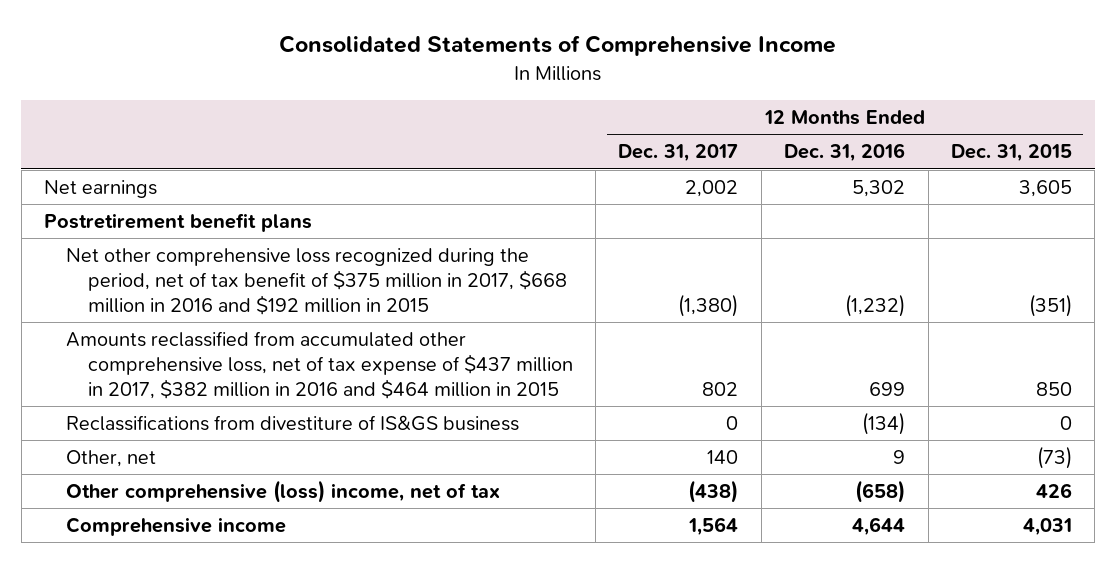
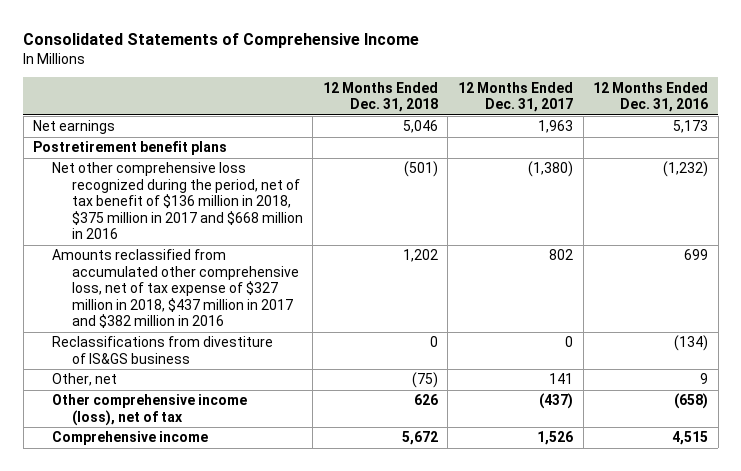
[950,144,1072,163] Dec. 31, 2015 -> none
none -> [322,81,438,113] 12 Months Ended Dec. 31, 2018
[685,180,739,198] 2,002 -> [537,120,573,134] 1,963
[852,180,906,198] 5,302 -> [673,120,709,134] 5,173
[65,248,567,315] Net other comprehensive loss recognized during the period, net of tax benefit of $375 million in 2017, $668 million in 2016 and $192 million in 2015 -> [52,162,303,240] Net other comprehensive loss recognized during the period, net of tax benefit of $136 million in 2018, $375 million in 2017 and $668 million in 2016
[65,331,573,399] Amounts reclassified from accumulated other comprehensive loss, net of tax expense of $437 million in 2017, $382 million in 2016 and $464 million in 2015 -> [52,249,299,329] Amounts reclassified from accumulated other comprehensive loss, net of tax expense of $327 million in 2018, $437 million in 2017 and $382 million in 2016
[707,450,739,465] 140 -> [548,373,573,385] 141
[65,480,500,504] Other comprehensive (loss) income, net of tax -> [52,394,248,426] Other comprehensive income (loss), net of tax
[688,480,739,504] (438) -> [538,393,573,410] (437)
[688,517,739,537] 1,564 -> [536,431,573,446] 1,526
[852,517,906,537] 4,644 -> [672,431,709,446] 4,515

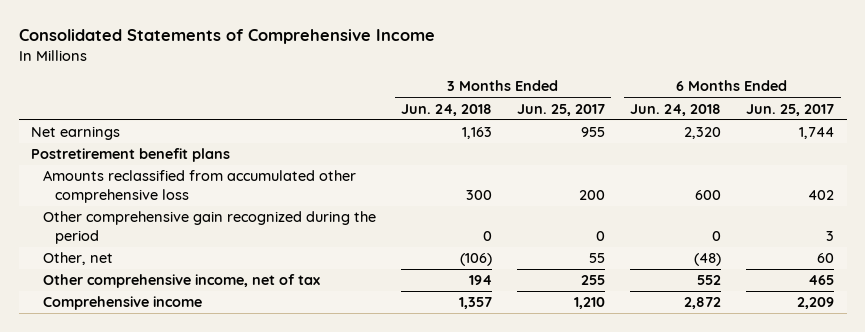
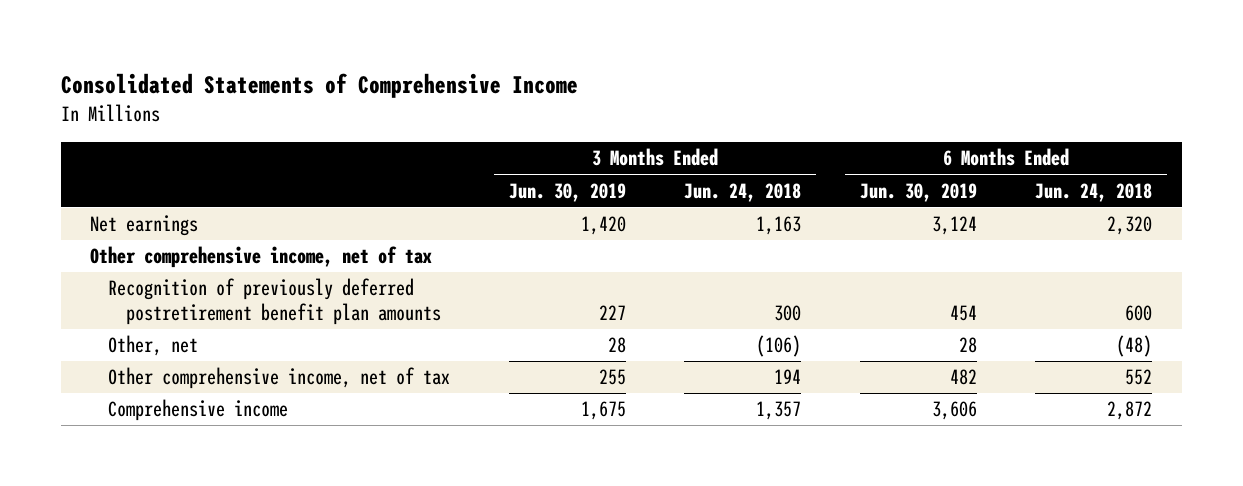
[517,103,606,116] Jun. 25, 2017 -> none
[746,103,835,116] Jun. 25, 2017 -> none
none -> [508,182,626,202] Jun. 30, 2019
none -> [859,182,977,202] Jun. 30, 2019
[31,148,231,163] Postretirement benefit plans -> none
[42,211,376,244] Other comprehensive gain recognized during the period -> none
none -> [90,246,433,269] Other comprehensive income, net of tax
[42,170,356,203] Amounts reclassified from accumulated other comprehensive loss -> [108,278,441,325] Recognition of previously deferred postretirement benefit plan amounts

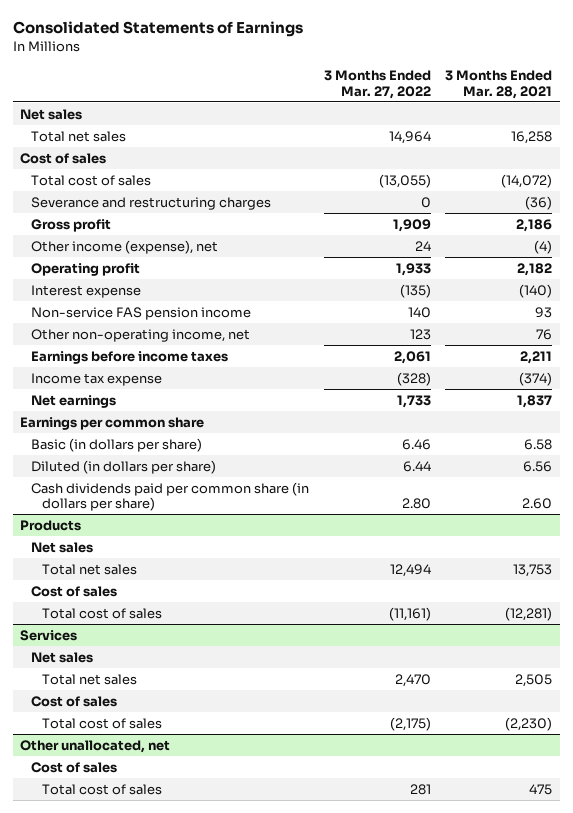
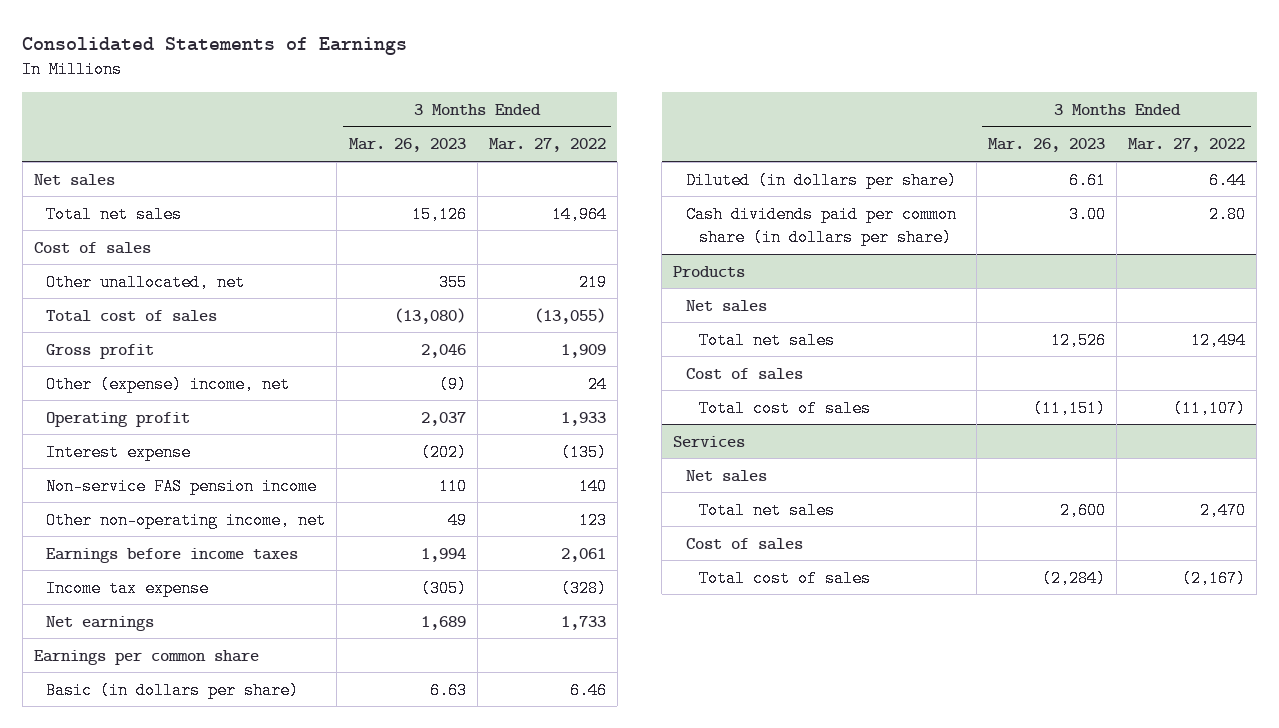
[445,70,553,99] 3 Months Ended Mar. 28, 2021 -> none
none -> [348,138,466,153] Mar. 26, 2023
none -> [46,273,246,291] Other unallocated, net
[30,196,271,210] Severance and restructuring charges -> none
[30,239,218,254] Other income (expense), net -> [46,375,291,393] Other (expense) income, net
[388,606,431,621] (11,161) -> [1173,399,1247,417] (11,107)
[20,739,171,753] Other unallocated, net -> none
[30,761,117,773] Cost of sales -> none
[41,783,162,795] Total cost of sales -> none
[389,716,431,731] (2,175) -> [1182,569,1247,587] (2,167)

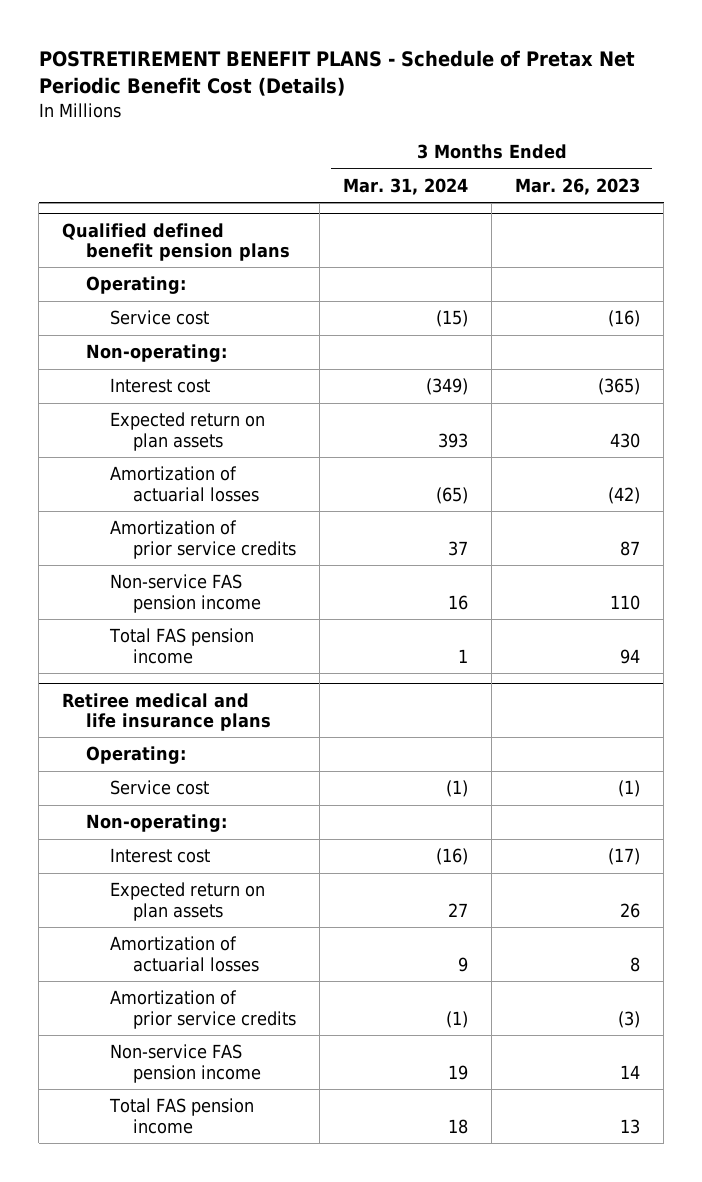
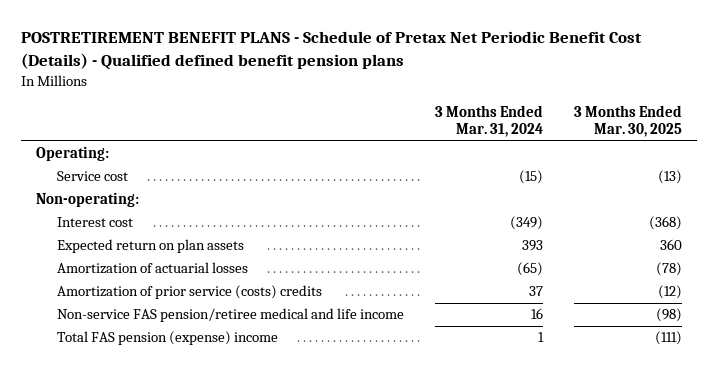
[38,49,635,97] POSTRETIREMENT BENEFIT PLANS - Schedule of Pretax Net Periodic Benefit Cost (Details) -> [20,31,642,71] POSTRETIREMENT BENEFIT PLANS - Schedule of Pretax Net Periodic Benefit Cost (Details) - Qualified defined benefit pension plans
[515,177,641,195] Mar. 26, 2023 -> none
none -> [573,105,682,138] 3 Months Ended Mar. 30, 2025
[62,222,290,261] Qualified defined benefit pension plans -> none
[62,692,271,731] Retiree medical and life insurance plans -> none
[85,746,186,765] Operating: -> none
[109,780,209,796] Service cost -> none
[85,814,227,833] Non-operating: -> none
[109,848,210,864] Interest cost -> none
[109,882,265,921] Expected return on plan assets -> none
[109,936,260,972] Amortization of actuarial losses -> none
[109,990,297,1029] Amortization of prior service credits -> none
[109,1044,262,1083] Non-service FAS pension income -> none
[108,1098,254,1134] Total FAS pension income -> none
[109,520,297,559] Amortization of prior service credits -> [57,285,323,300] Amortization of prior service (costs) credits
[109,574,262,613] Non-service FAS pension income -> [57,308,405,323] Non-service FAS pension/retiree medical and life income
[108,628,254,664] Total FAS pension income -> [57,331,279,346] Total FAS pension (expense) income

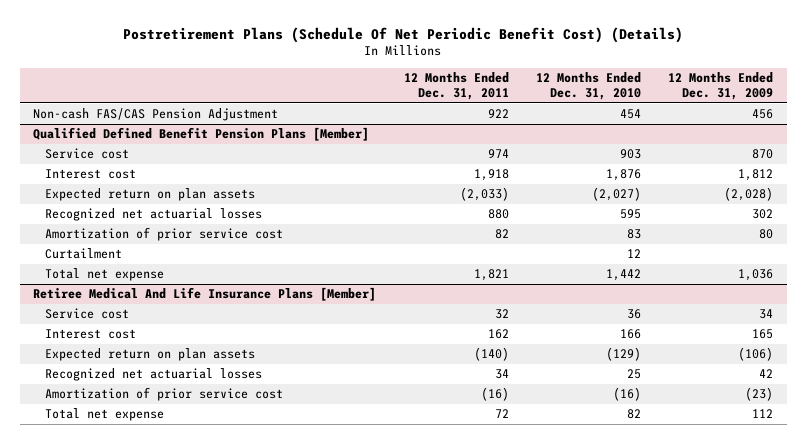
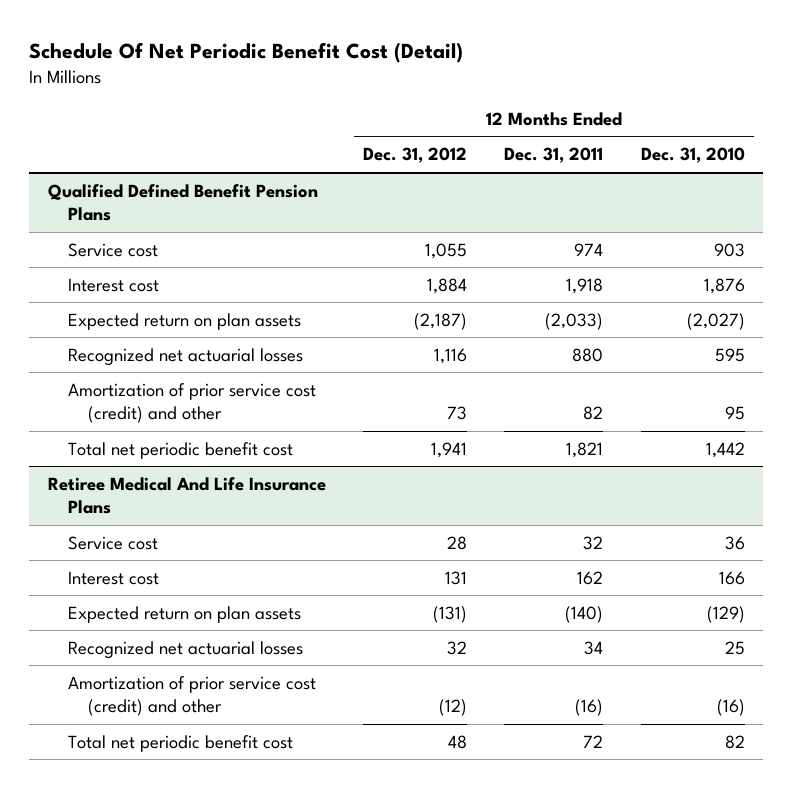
[123,26,684,43] Postretirement Plans (Schedule Of Net Periodic Benefit Cost) (Details) -> [28,41,463,63] Schedule Of Net Periodic Benefit Cost (Detail)
[668,72,774,100] 12 Months Ended Dec. 31, 2009 -> none
none -> [362,147,467,164] Dec. 31, 2012
[33,108,279,122] Non-cash FAS/CAS Pension Adjustment -> none
[33,127,370,142] Qualified Defined Benefit Pension Plans [Member] -> [47,183,318,222] Qualified Defined Benefit Pension Plans
[44,248,122,260] Curtailment -> none
[44,227,283,242] Amortization of prior service cost -> [67,382,316,424] Amortization of prior service cost (credit) and other
[626,229,641,240] 83 -> [724,406,745,421] 95
[44,268,164,282] Total net expense -> [67,441,293,459] Total net periodic benefit cost
[33,287,377,302] Retiree Medical And Life Insurance Plans [Member] -> [47,476,326,515] Retiree Medical And Life Insurance Plans
[44,387,283,402] Amortization of prior service cost -> [67,675,316,717] Amortization of prior service cost (credit) and other
[44,408,164,422] Total net expense -> [67,734,293,752] Total net periodic benefit cost

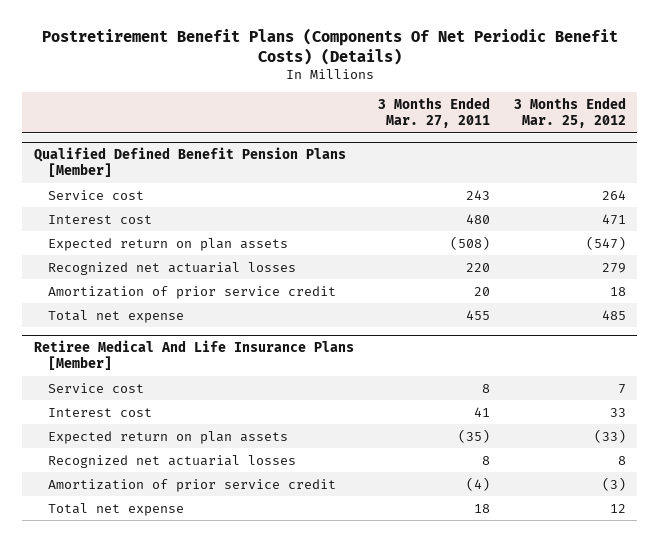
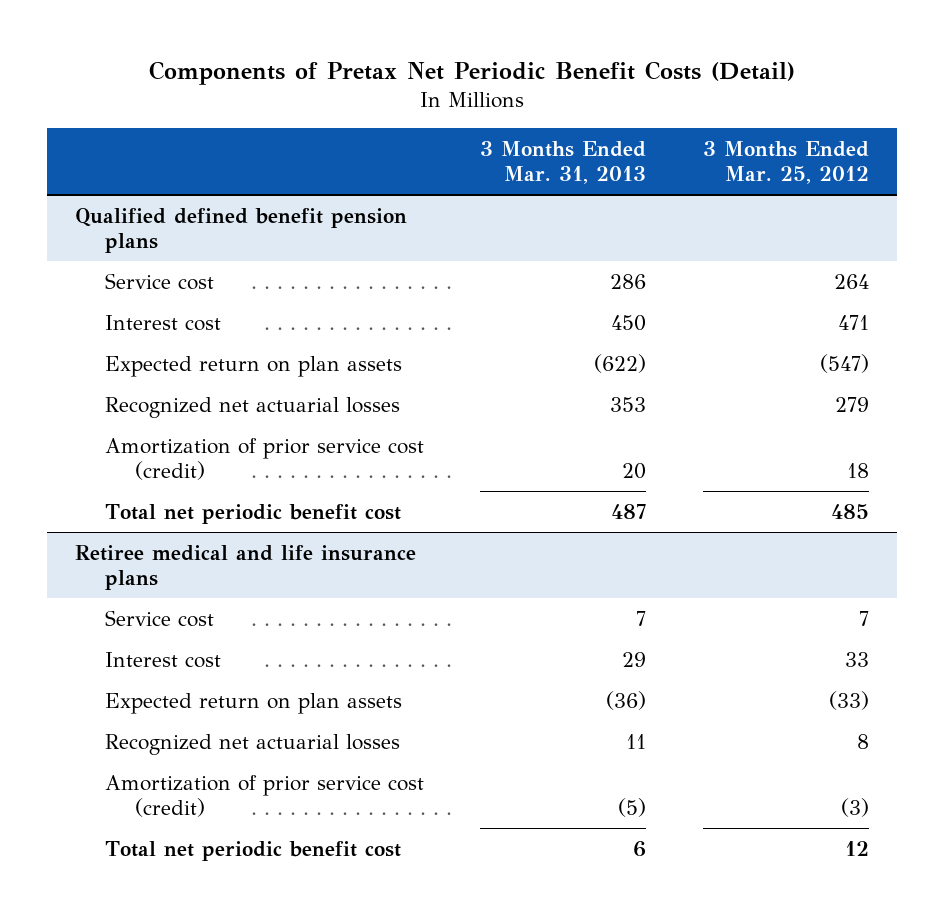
[41,28,618,66] Postretirement Benefit Plans (Components Of Net Periodic Benefit Costs) (Details) -> [148,61,795,86] Components of Pretax Net Periodic Benefit Costs (Detail)
[377,96,490,129] 3 Months Ended Mar. 27, 2011 -> none
none -> [480,140,647,185] 3 Months Ended Mar. 31, 2013
[34,146,347,178] Qualified Defined Benefit Pension Plans [Member] -> [75,207,408,253] Qualified defined benefit pension plans
[48,285,337,299] Amortization of prior service credit -> [105,437,425,480] Amortization of prior service cost (credit)
[48,309,185,323] Total net expense -> [105,503,402,524] Total net periodic benefit cost
[34,339,355,371] Retiree Medical And Life Insurance Plans [Member] -> [75,544,417,590] Retiree medical and life insurance plans
[48,478,337,492] Amortization of prior service credit -> [105,774,425,817] Amortization of prior service cost (credit)
[48,502,185,516] Total net expense -> [105,840,402,861] Total net periodic benefit cost

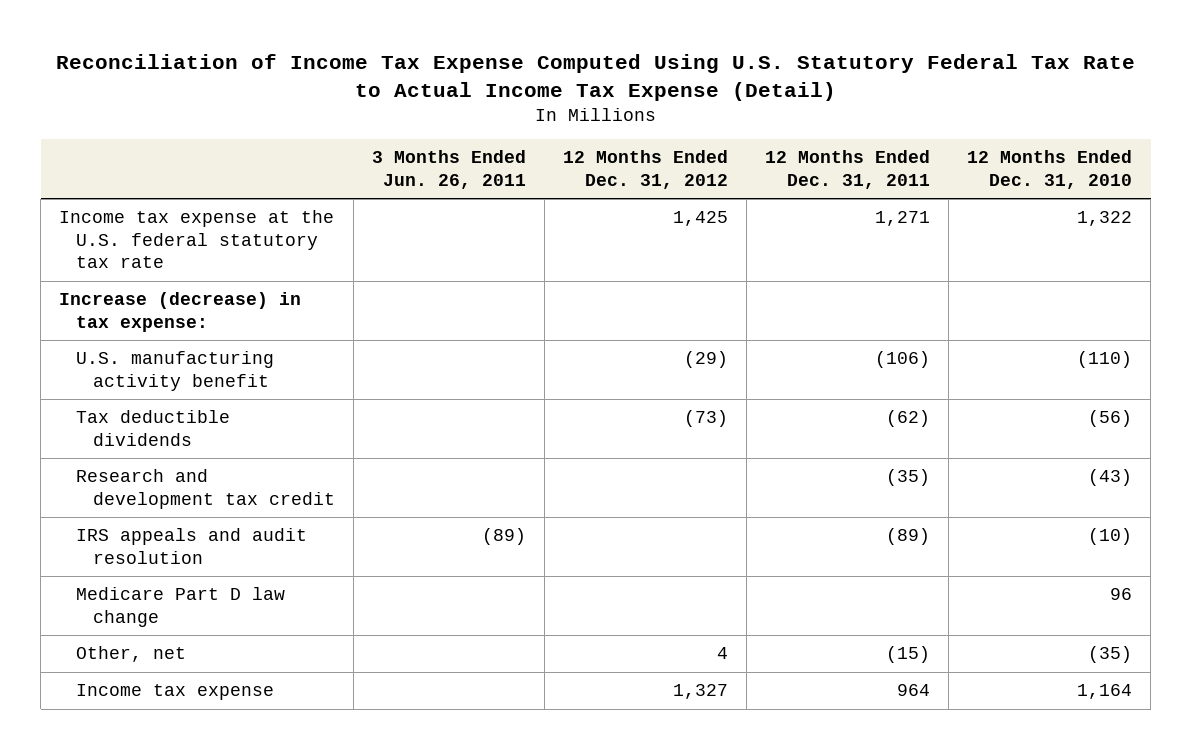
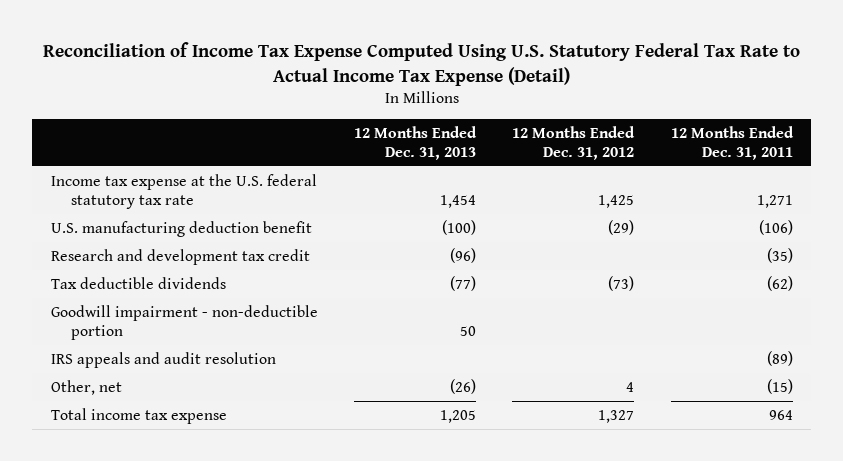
[372,150,527,189] 3 Months Ended Jun. 26, 2011 -> none
[967,150,1133,189] 12 Months Ended Dec. 31, 2010 -> none
none -> [353,125,477,160] 12 Months Ended Dec. 31, 2013
[59,292,302,332] Increase (decrease) in tax expense: -> none
[76,351,275,391] U.S. manufacturing activity benefit -> [50,220,312,237] U.S. manufacturing deduction benefit
[76,410,231,446] Tax deductible dividends -> [50,276,226,289] Tax deductible dividends
none -> [50,304,318,340] Goodwill impairment - non-deductible portion
[76,587,286,627] Medicare Part D law change -> none
[76,684,275,701] Income tax expense -> [50,407,227,424] Total income tax expense

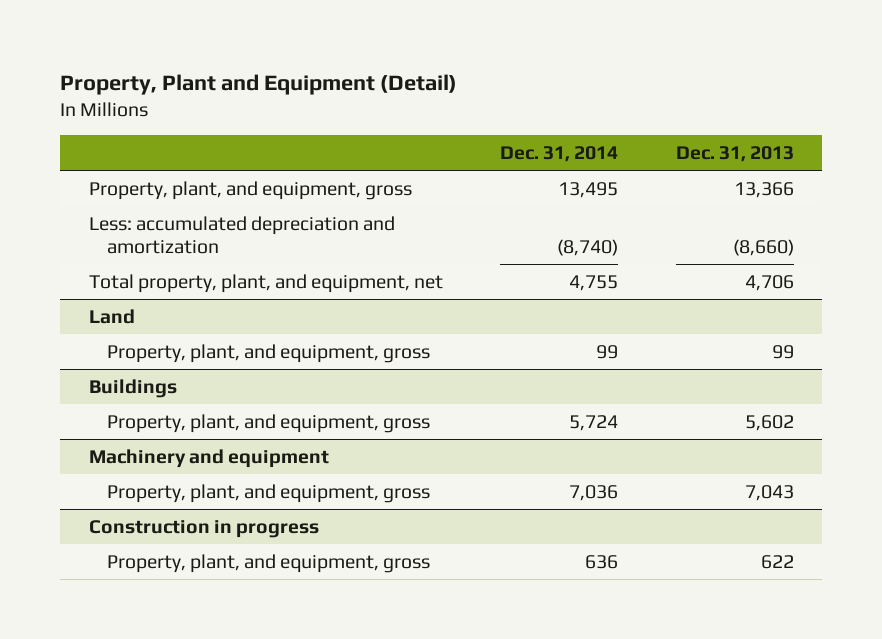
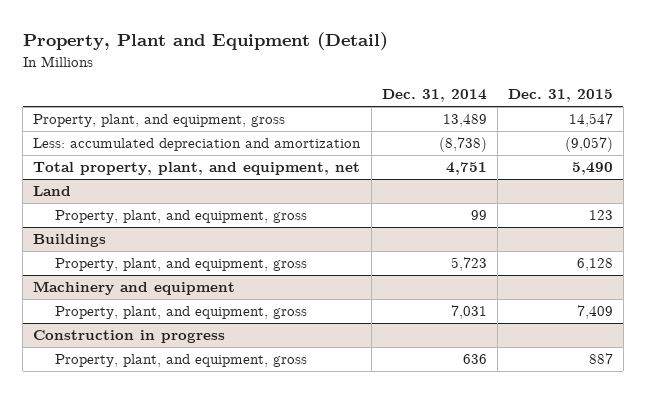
[675,145,794,162] Dec. 31, 2013 -> none
none -> [507,89,613,103] Dec. 31, 2015
[558,181,619,198] 13,495 -> [442,114,487,128] 13,489
[557,238,619,256] (8,740) -> [438,137,487,153] (8,738)
[569,274,619,291] 4,755 -> [445,162,487,176] 4,751
[569,414,619,431] 5,724 -> [450,257,487,272] 5,723
[569,484,619,501] 7,036 -> [450,305,487,320] 7,031

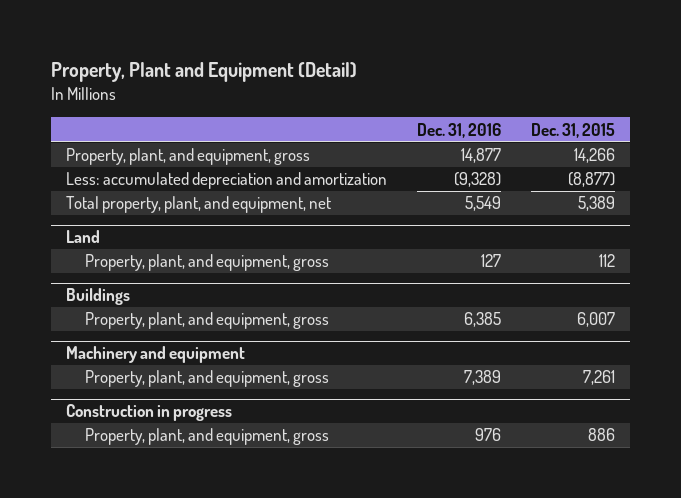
[381,89,487,103] Dec. 31, 2014 -> none
none -> [417,122,502,138] Dec. 31, 2016
[568,113,613,128] 14,547 -> [574,148,616,164] 14,266
[564,137,613,153] (9,057) -> [568,172,616,188] (8,877)
[571,162,613,176] 5,490 -> [578,196,616,212] 5,389
[588,210,613,221] 123 -> [599,254,616,268] 112
[576,258,613,272] 6,128 -> [577,312,616,328] 6,007
[576,305,613,320] 7,409 -> [583,370,616,386] 7,261
[588,353,613,365] 887 -> [588,428,616,442] 886

